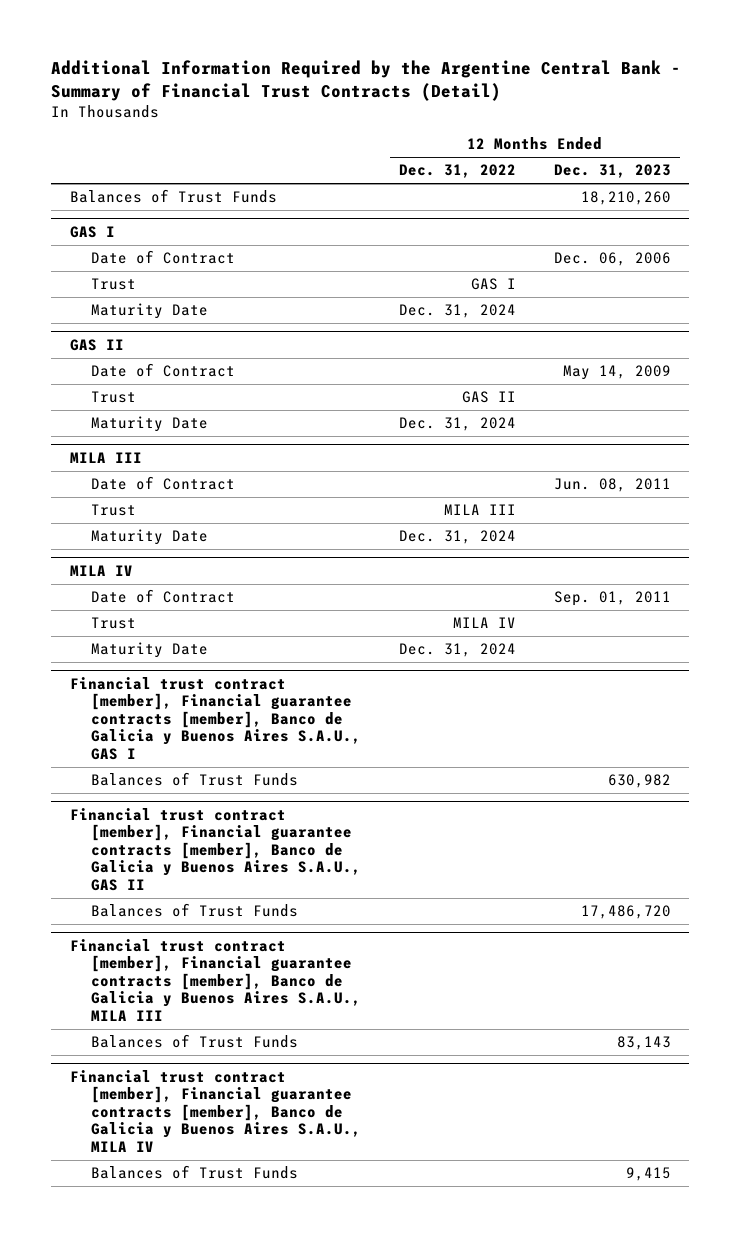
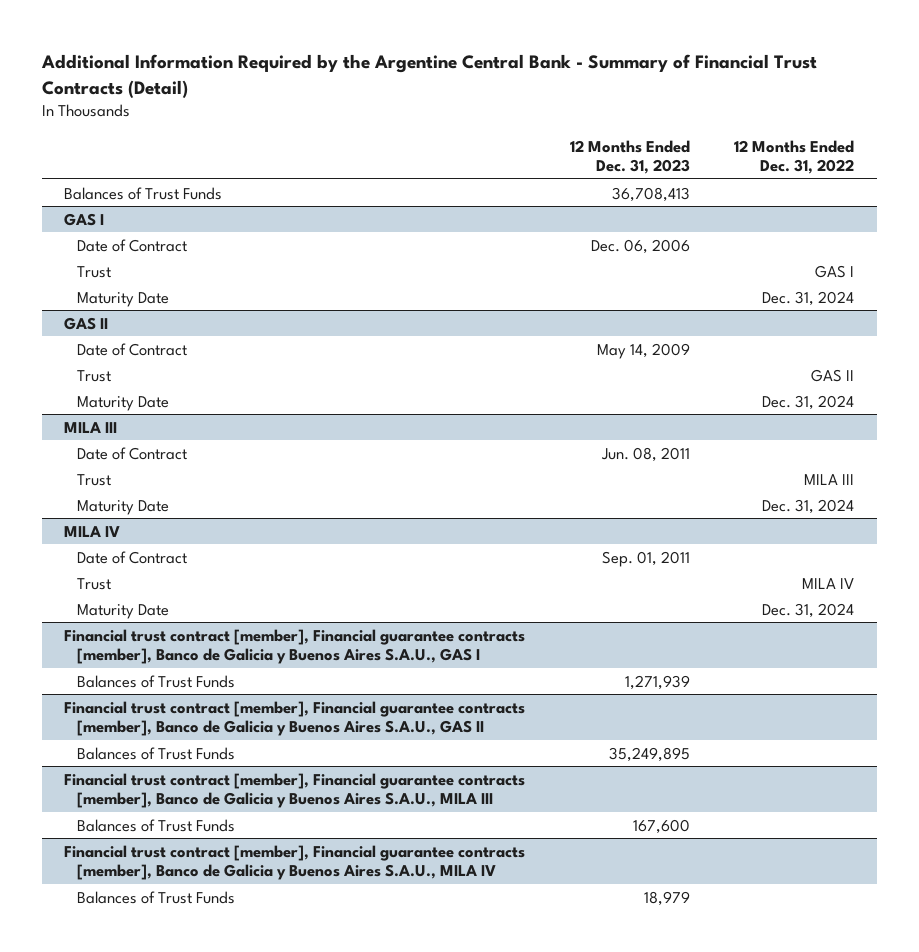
[580,191,671,206] 18,210,260 -> [611,186,690,202] 36,708,413
[607,774,671,789] 630,982 -> [624,674,690,690] 1,271,939
[580,905,671,920] 17,486,720 -> [608,746,690,762] 35,249,895
[616,1036,671,1051] 83,143 -> [632,818,690,834] 167,600
[625,1167,671,1182] 9,415 -> [643,890,690,906] 18,979

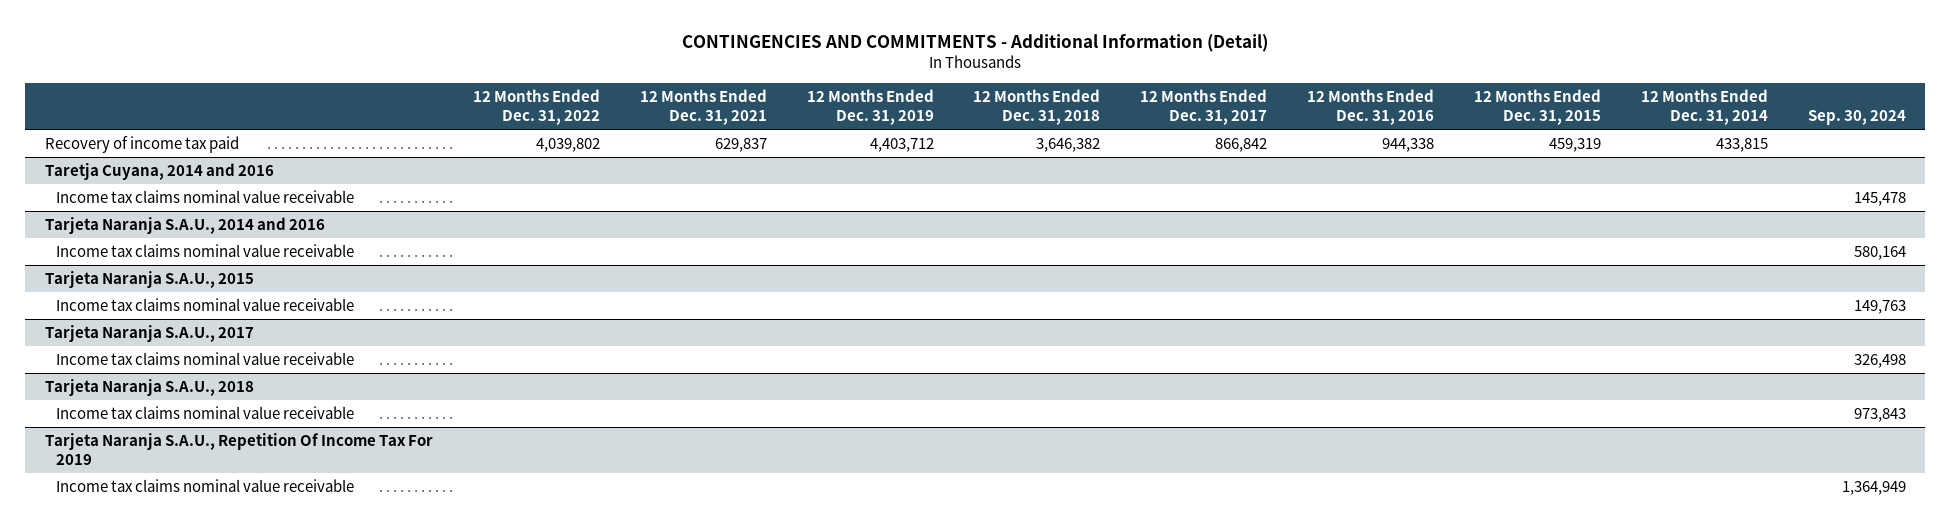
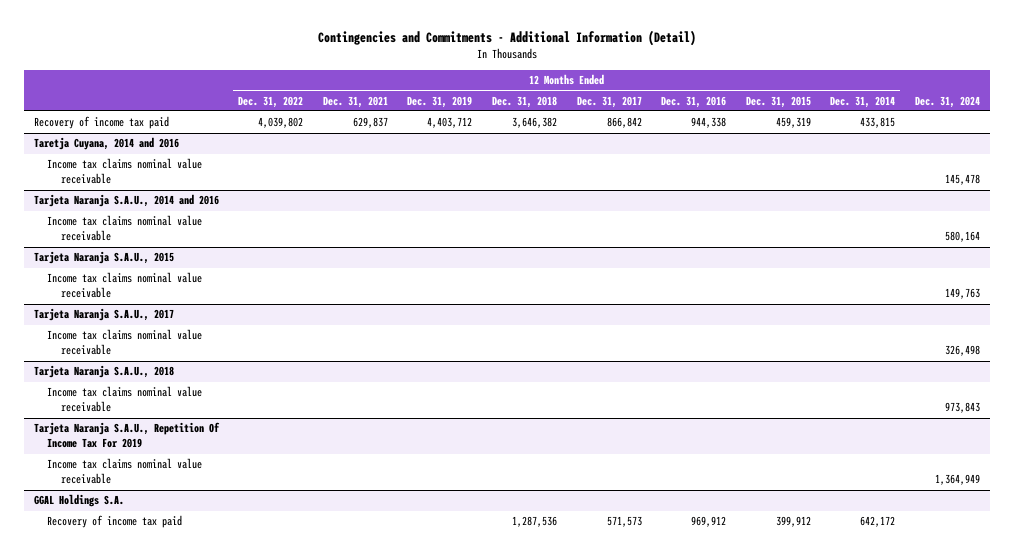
[682,34,1269,53] CONTINGENCIES AND COMMITMENTS - Additional Information (Detail) -> [317,30,696,47] Contingencies and Commitments - Additional Information (Detail)
[1807,110,1906,126] Sep. 30, 2024 -> none
none -> [915,95,981,108] Dec. 31, 2024
none -> [33,494,124,508] GGAL Holdings S.A.
none -> [47,515,183,529] Recovery of income tax paid

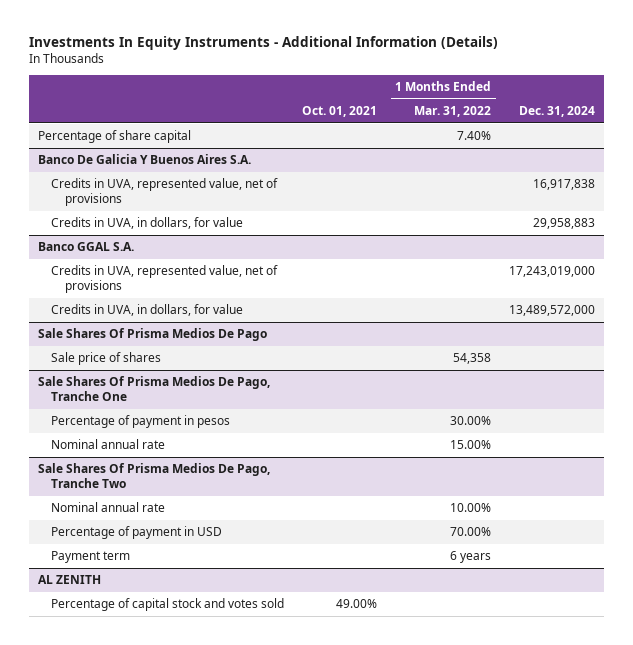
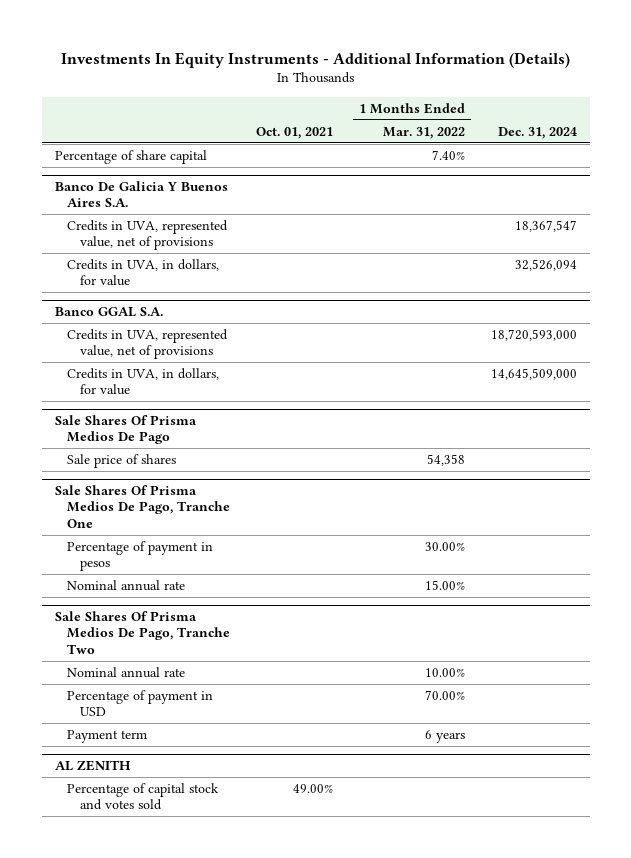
[533,179,596,191] 16,917,838 -> [514,220,577,233] 18,367,547
[533,218,596,230] 29,958,883 -> [514,259,577,272] 32,526,094
[509,266,596,278] 17,243,019,000 -> [490,329,577,342] 18,720,593,000
[509,305,596,317] 13,489,572,000 -> [490,368,577,381] 14,645,509,000

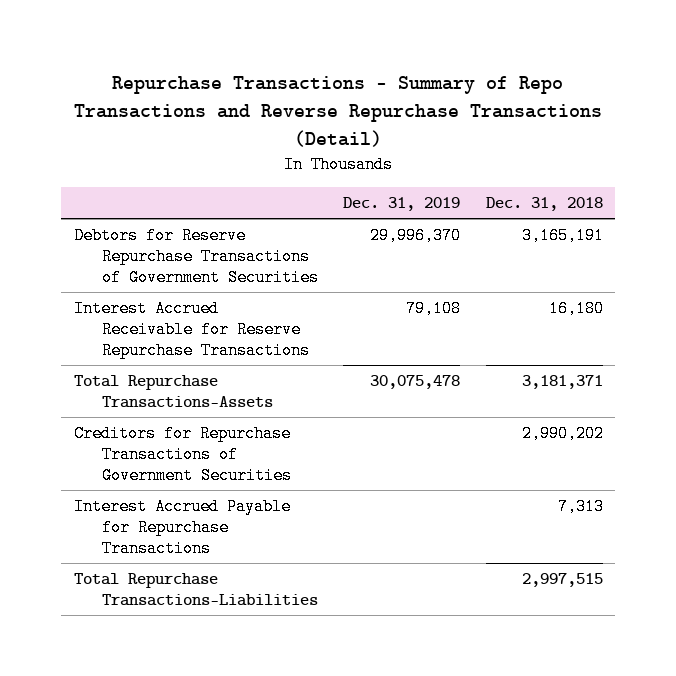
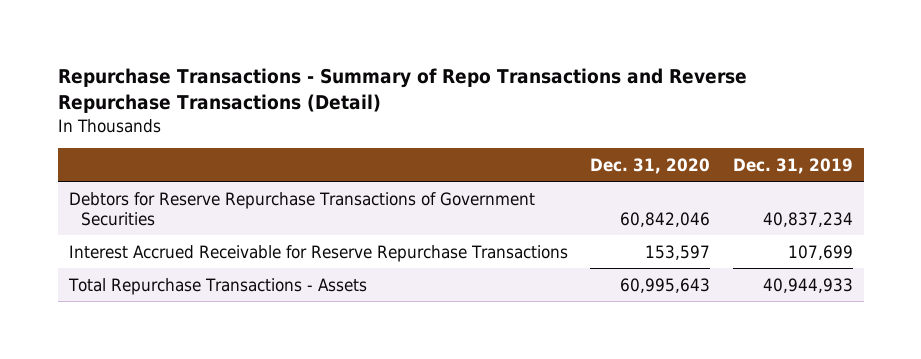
[485,197,603,212] Dec. 31, 2018 -> none
none -> [590,157,711,174] Dec. 31, 2020
[73,424,293,485] Creditors for Repurchase Transactions of Government Securities -> none
[73,497,291,558] Interest Accrued Payable for Repurchase Transactions -> none
[73,572,319,607] Total Repurchase Transactions-Liabilities -> none
[370,226,462,244] 29,996,370 -> [762,211,853,227] 40,837,234
[406,299,462,317] 79,108 -> [787,244,853,260] 107,699
[73,374,274,409] Total Repurchase Transactions-Assets -> [67,277,367,295] Total Repurchase Transactions - Assets
[370,374,461,389] 30,075,478 -> [762,277,853,293] 40,944,933

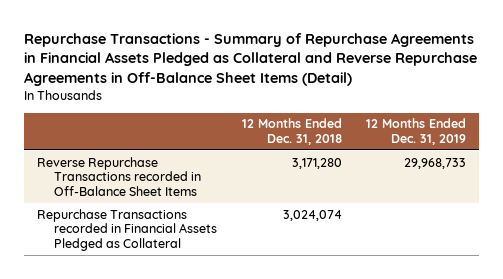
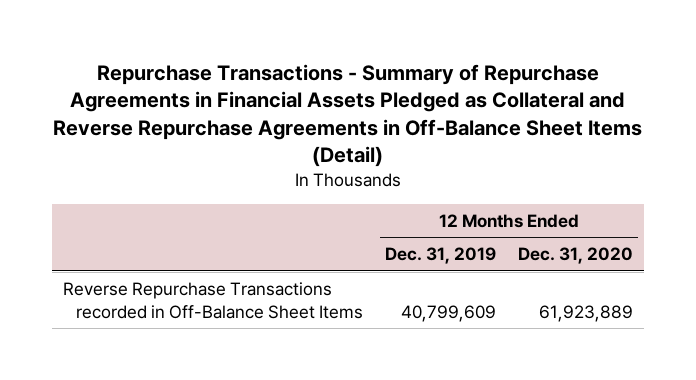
[241,118,342,145] 12 Months Ended Dec. 31, 2018 -> none
none -> [517,247,633,265] Dec. 31, 2020
[36,208,217,252] Repurchase Transactions recorded in Financial Assets Pledged as Collateral -> none
[404,157,467,169] 29,968,733 -> [400,304,496,322] 40,799,609

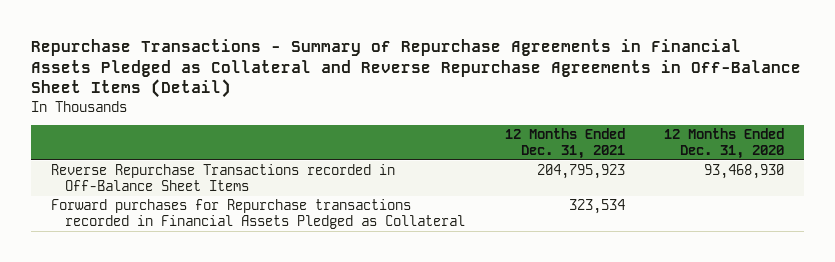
[384,247,496,265] Dec. 31, 2019 -> none
none -> [504,128,625,159] 12 Months Ended Dec. 31, 2021
[538,304,633,322] 61,923,889 -> [703,164,784,180] 93,468,930
none -> [50,199,466,230] Forward purchases for Repurchase transactions recorded in Financial Assets Pledged as Collateral

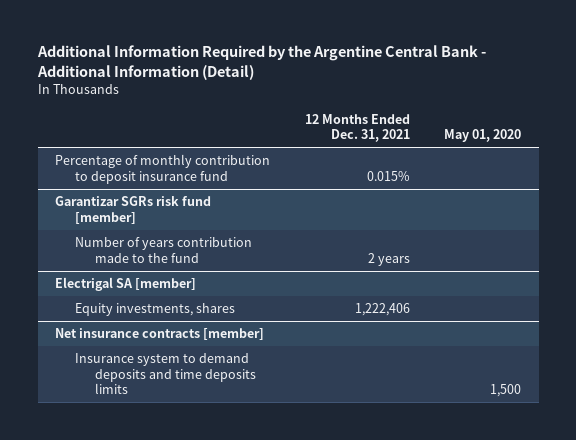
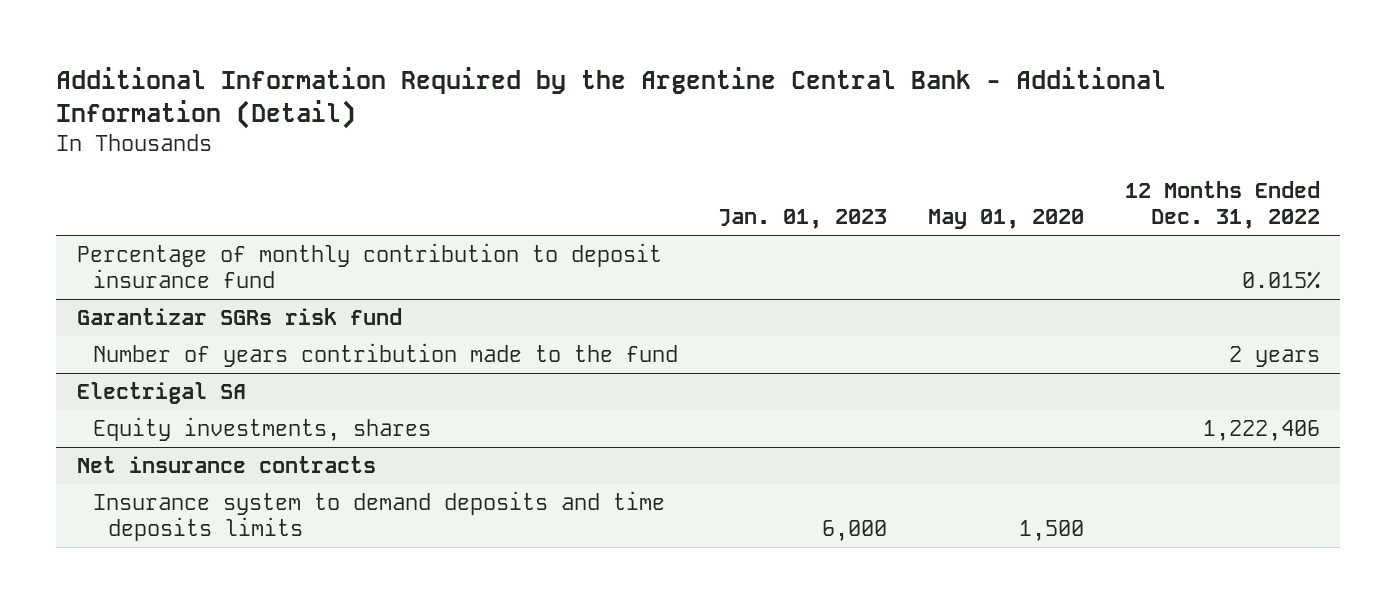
[304,113,410,143] 12 Months Ended Dec. 31, 2021 -> none
none -> [718,209,888,230] Jan. 01, 2023
none -> [1124,181,1320,230] 12 Months Ended Dec. 31, 2022
[55,196,212,224] Garantizar SGRs risk fund [member] -> [76,307,402,325] Garantizar SGRs risk fund
[55,277,197,292] Electrigal SA [member] -> [76,381,246,404] Electrigal SA
[55,328,265,341] Net insurance contracts [member] -> [76,455,376,473] Net insurance contracts

